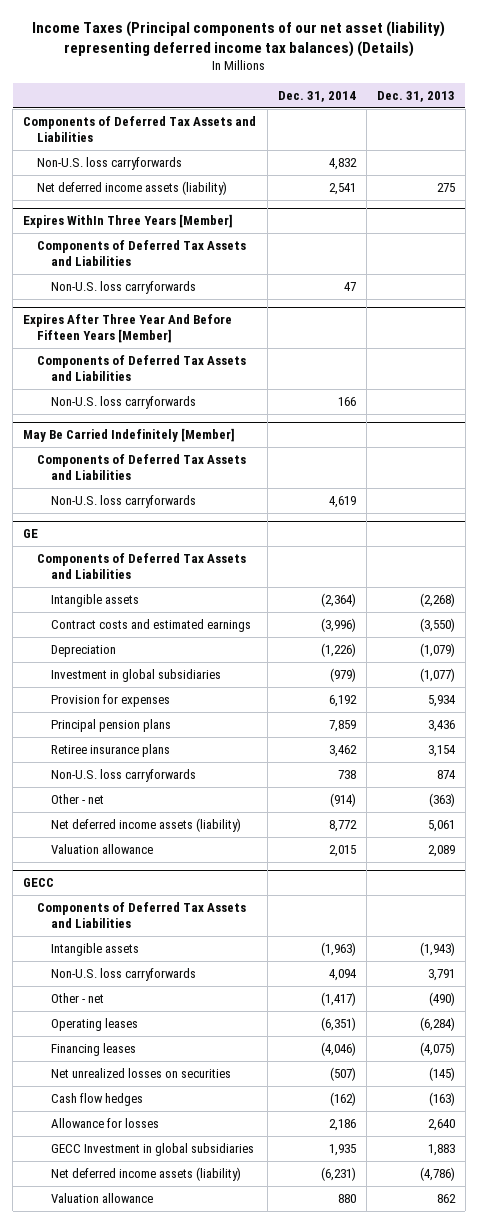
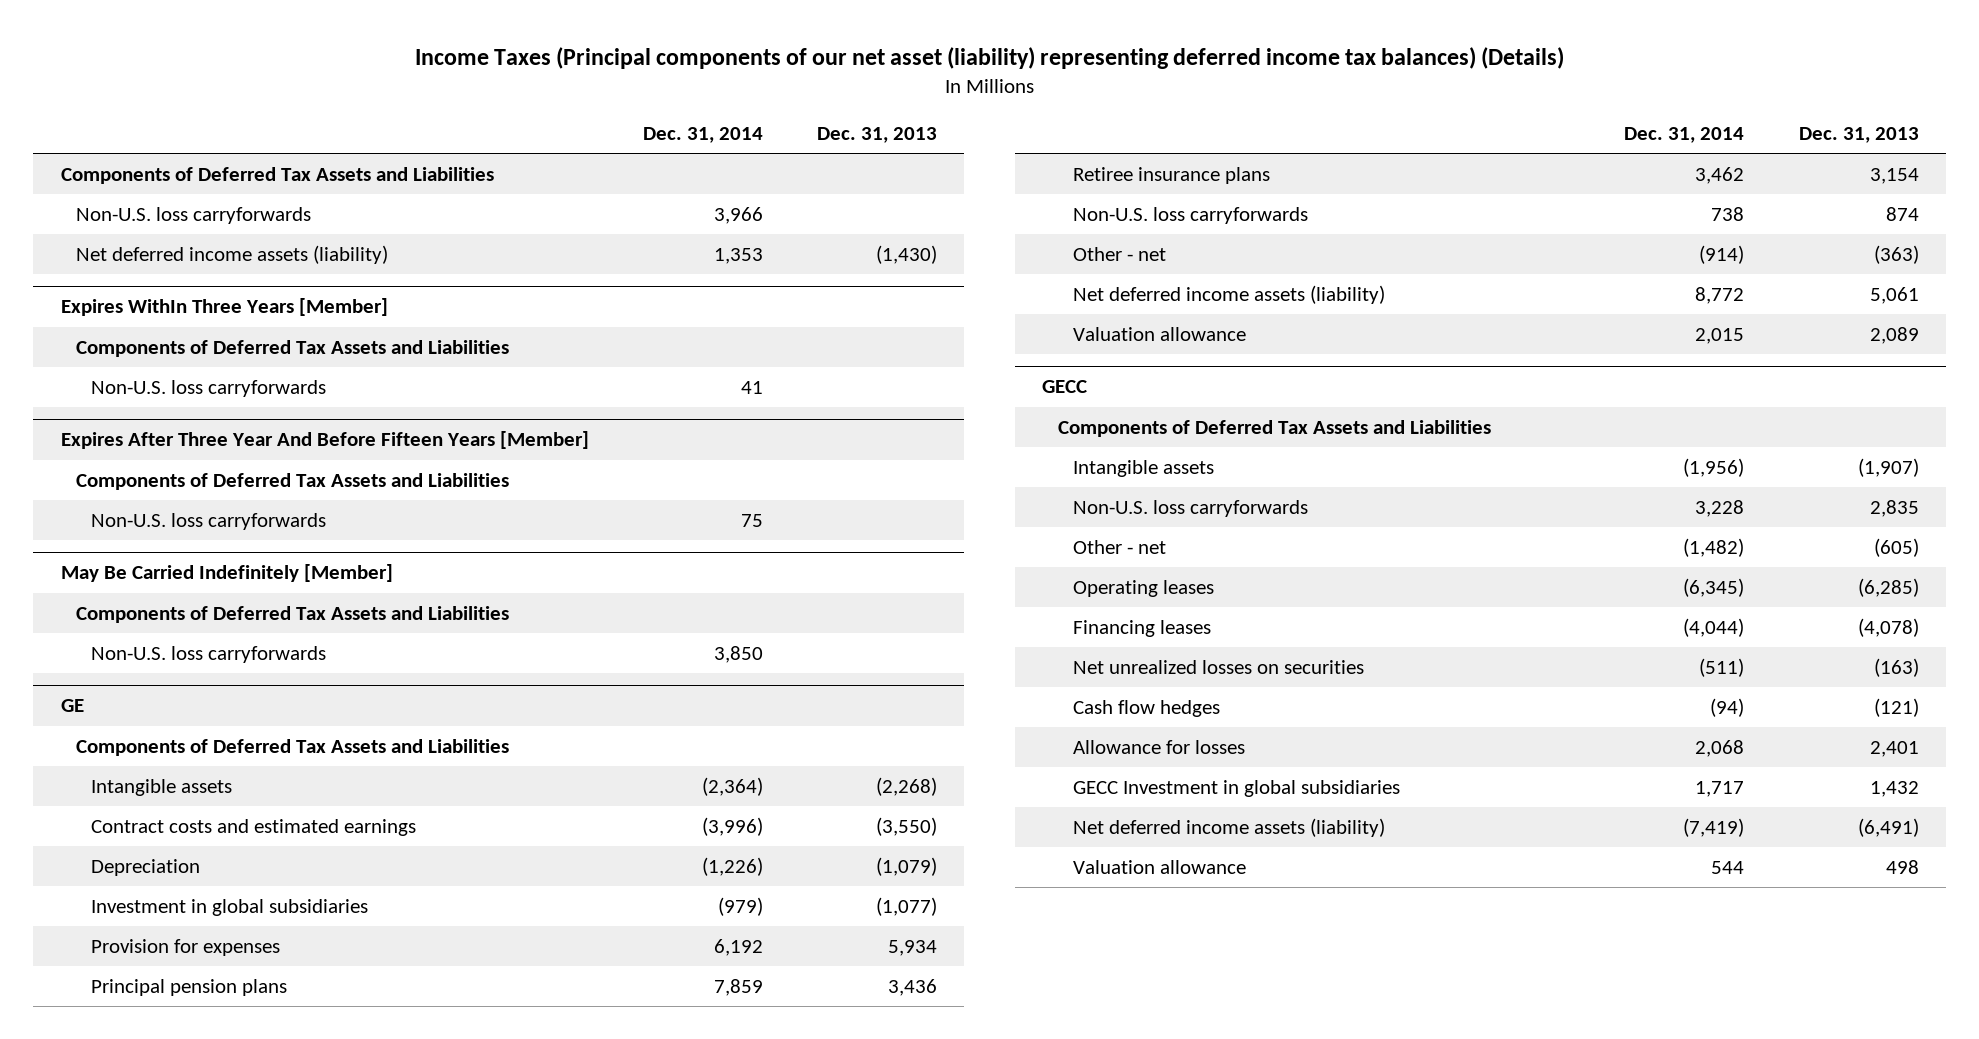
[328,157,357,170] 4,832 -> [713,206,763,224] 3,966
[328,182,356,195] 2,541 -> [713,247,763,264] 1,353
[436,182,455,192] 275 -> [876,244,938,264] (1,430)
[343,281,356,291] 47 -> [740,380,763,394] 41
[337,396,356,406] 166 -> [740,513,763,527] 75
[328,495,356,508] 4,619 -> [713,645,763,663] 3,850
[320,941,356,956] (1,963) -> [1683,457,1745,477] (1,956)
[419,941,455,956] (1,943) -> [1857,457,1919,477] (1,907)
[328,968,357,981] 4,094 -> [1695,499,1745,517] 3,228
[427,968,455,981] 3,791 -> [1869,499,1919,517] 2,835
[320,991,356,1006] (1,417) -> [1683,537,1745,557] (1,482)
[428,991,455,1006] (490) -> [1873,537,1919,557] (605)
[320,1016,356,1031] (6,351) -> [1683,577,1745,597] (6,345)
[419,1016,455,1031] (6,284) -> [1857,577,1919,597] (6,285)
[320,1041,356,1056] (4,046) -> [1683,617,1745,637] (4,044)
[419,1041,455,1056] (4,075) -> [1857,617,1919,637] (4,078)
[329,1066,356,1081] (507) -> [1699,657,1745,677] (511)
[428,1066,455,1081] (145) -> [1873,657,1919,677] (163)
[329,1091,356,1106] (162) -> [1710,697,1745,717] (94)
[428,1091,455,1106] (163) -> [1873,697,1919,717] (121)
[328,1118,356,1131] 2,186 -> [1695,739,1745,757] 2,068
[427,1118,455,1131] 2,640 -> [1869,740,1919,757] 2,401
[328,1143,356,1156] 1,935 -> [1695,780,1745,797] 1,717
[427,1143,455,1156] 1,883 -> [1869,780,1919,797] 1,432
[320,1166,356,1181] (6,231) -> [1683,817,1745,837] (7,419)
[419,1166,455,1181] (4,786) -> [1857,817,1919,837] (6,491)
[337,1193,356,1203] 880 -> [1711,860,1745,874] 544
[436,1193,456,1203] 862 -> [1885,859,1919,874] 498

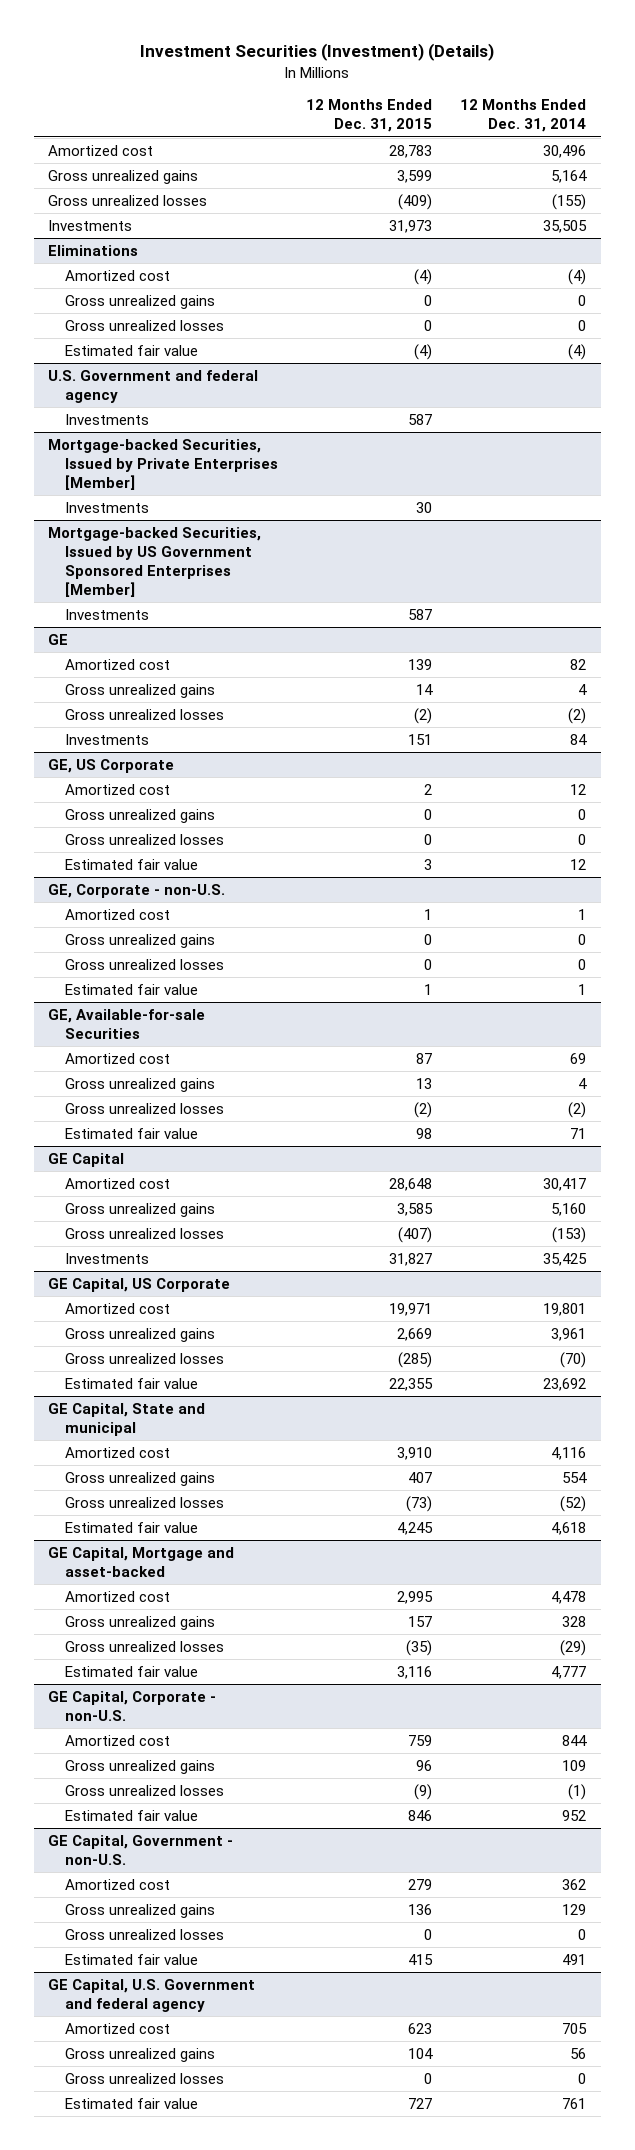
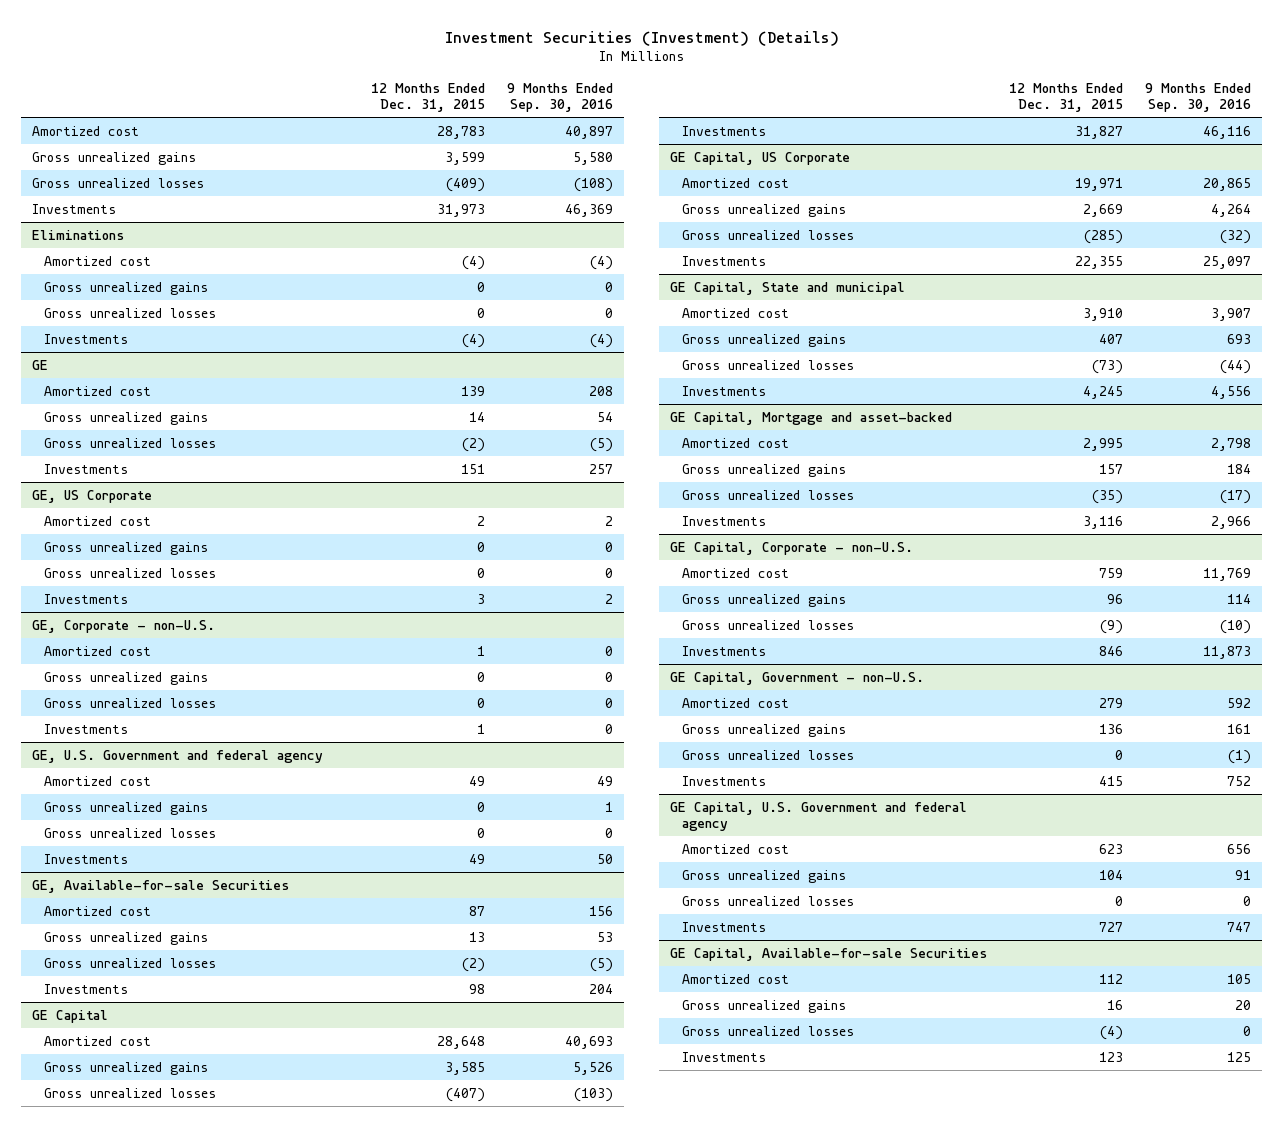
[460,99,587,133] 12 Months Ended Dec. 31, 2014 -> none
none -> [507,82,614,113] 9 Months Ended Sep. 30, 2016
[64,344,198,356] Estimated fair value -> none
[48,369,259,403] U.S. Government and federal agency -> none
[48,438,278,490] Mortgage-backed Securities, Issued by Private Enterprises [Member] -> none
[64,501,149,513] Investments -> none
[48,526,262,597] Mortgage-backed Securities, Issued by US Government Sponsored Enterprises [Member] -> none
[64,608,149,620] Investments -> none
[408,413,433,425] 587 -> [462,333,486,348] (4)
[64,858,198,870] Estimated fair value -> none
none -> [44,593,129,604] Investments
[64,983,198,995] Estimated fair value -> none
none -> [44,723,129,734] Investments
none -> [32,749,324,763] GE, U.S. Government and federal agency
none -> [44,775,152,786] Amortized cost
none -> [44,801,209,815] Gross unrealized gains
none -> [44,827,217,838] Gross unrealized losses
none -> [44,853,129,864] Investments
[64,1127,198,1139] Estimated fair value -> none
none -> [44,983,129,994] Investments
[64,1377,198,1389] Estimated fair value -> [681,255,766,266] Investments
[64,1521,198,1533] Estimated fair value -> [681,385,766,396] Investments
[64,1665,198,1677] Estimated fair value -> [681,515,766,526] Investments
[64,1809,198,1821] Estimated fair value -> [681,645,766,656] Investments
[64,1953,198,1965] Estimated fair value -> [681,775,766,786] Investments
[64,2097,198,2109] Estimated fair value -> [681,921,766,932] Investments
none -> [669,947,987,961] GE Capital, Available-for-sale Securities
none -> [681,973,789,984] Amortized cost
none -> [681,999,846,1013] Gross unrealized gains
none -> [681,1025,854,1036] Gross unrealized losses
none -> [681,1051,766,1062] Investments

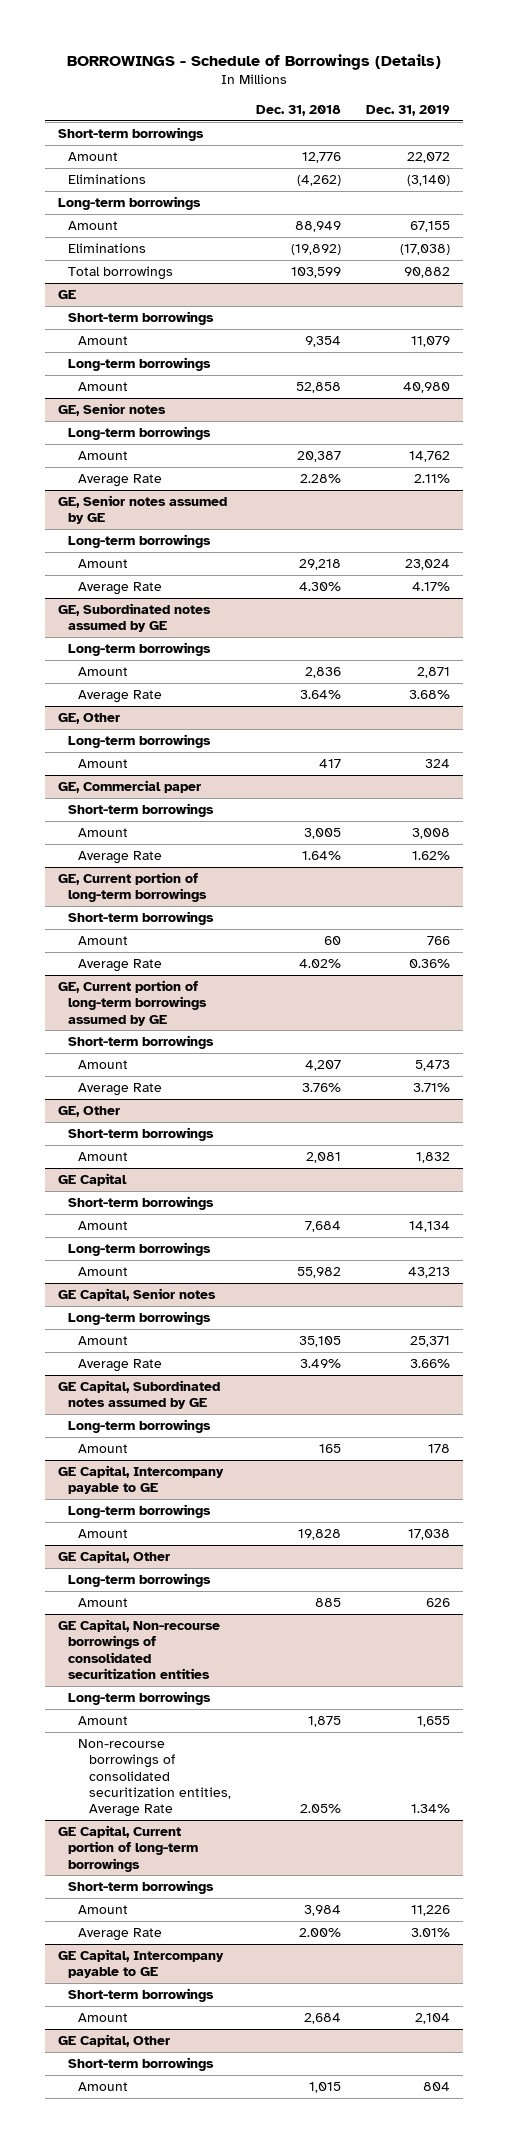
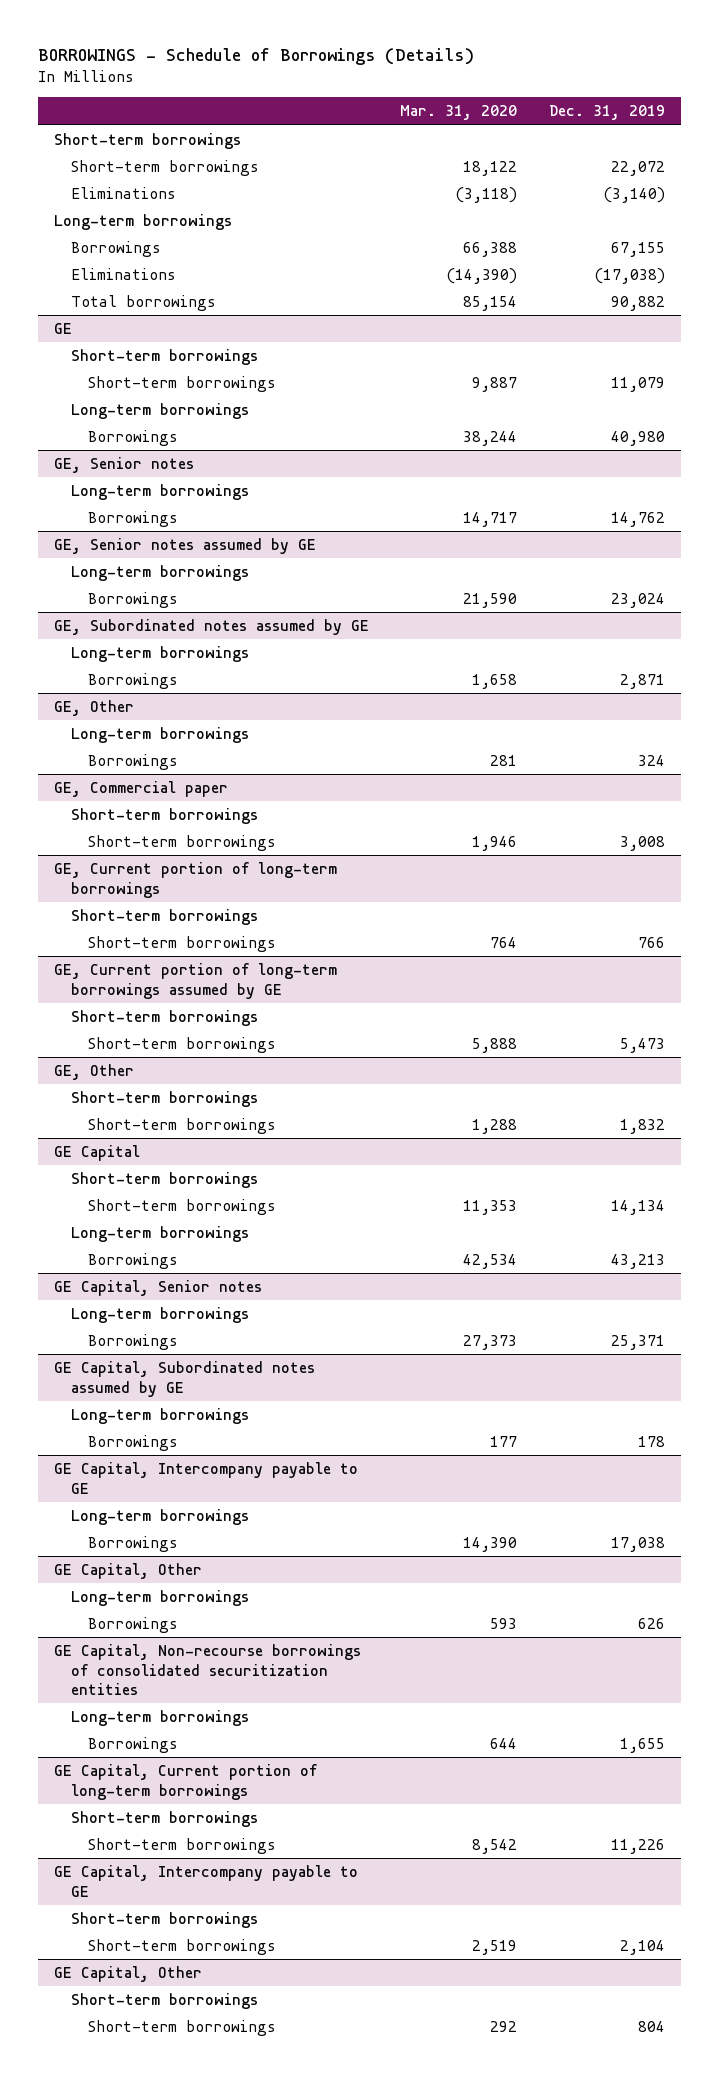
[255,104,341,116] Dec. 31, 2018 -> none
none -> [400,105,518,121] Mar. 31, 2020
[68,151,119,161] Amount -> [70,159,259,176] Short-term borrowings
[68,220,119,230] Amount -> [70,240,161,257] Borrowings
[78,335,129,345] Amount -> [87,375,276,392] Short-term borrowings
[78,381,129,391] Amount -> [87,429,178,446] Borrowings
[78,473,163,487] Average Rate -> none
[78,450,129,460] Amount -> [87,510,178,527] Borrowings
[78,581,163,595] Average Rate -> none
[78,558,129,568] Amount -> [87,591,178,608] Borrowings
[78,689,163,703] Average Rate -> none
[78,666,129,676] Amount -> [87,672,178,689] Borrowings
[78,758,129,768] Amount -> [87,753,178,770] Borrowings
[78,850,163,864] Average Rate -> none
[78,827,129,837] Amount -> [87,834,276,851] Short-term borrowings
[78,958,163,972] Average Rate -> none
[78,935,129,945] Amount -> [87,935,276,952] Short-term borrowings
[78,1082,163,1096] Average Rate -> none
[78,1059,129,1069] Amount -> [87,1036,276,1053] Short-term borrowings
[78,1151,129,1161] Amount -> [87,1117,276,1134] Short-term borrowings
[78,1220,129,1230] Amount -> [87,1198,276,1215] Short-term borrowings
[78,1266,129,1276] Amount -> [87,1252,178,1269] Borrowings
[78,1358,163,1372] Average Rate -> none
[78,1335,129,1345] Amount -> [87,1333,178,1350] Borrowings
[78,1443,129,1453] Amount -> [87,1434,178,1451] Borrowings
[78,1528,129,1538] Amount -> [87,1535,178,1552] Borrowings
[78,1597,129,1607] Amount -> [87,1616,178,1633] Borrowings
[78,1738,231,1818] Non-recourse borrowings of consolidated securitization entities, Average Rate -> none
[78,1715,129,1725] Amount -> [87,1736,178,1753] Borrowings
[78,1927,163,1941] Average Rate -> none
[78,1904,129,1914] Amount -> [87,1837,276,1854] Short-term borrowings
[78,2012,129,2022] Amount -> [87,1938,276,1955] Short-term borrowings
[78,2081,129,2091] Amount -> [87,2019,276,2036] Short-term borrowings

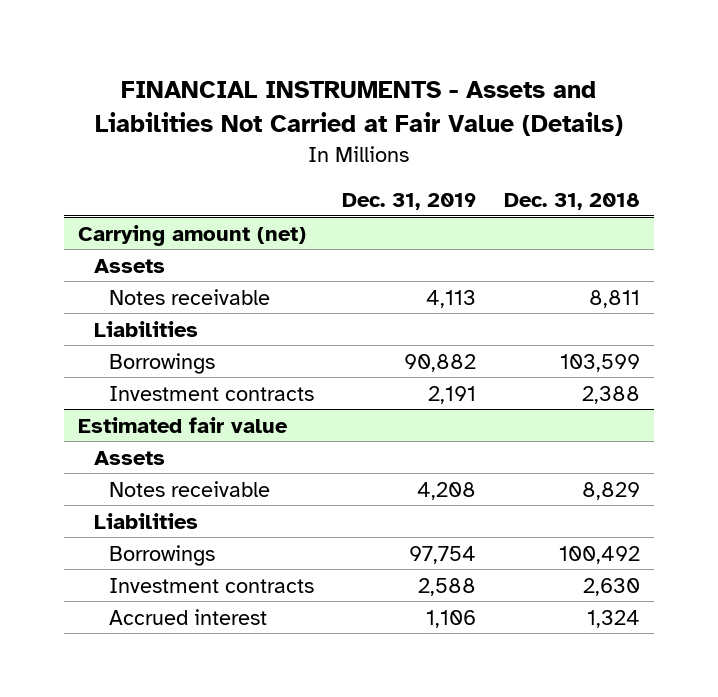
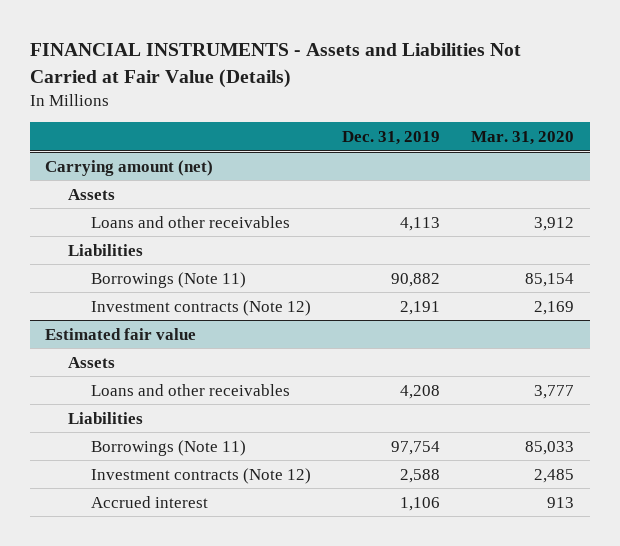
[503,193,640,211] Dec. 31, 2018 -> none
none -> [471,131,575,146] Mar. 31, 2020
[109,288,271,305] Notes receivable -> [91,215,291,228] Loans and other receivables
[109,352,216,374] Borrowings -> [91,271,247,288] Borrowings (Note 11)
[109,385,315,401] Investment contracts -> [91,299,312,316] Investment contracts (Note 12)
[109,480,271,497] Notes receivable -> [91,383,291,396] Loans and other receivables
[109,544,216,566] Borrowings -> [91,439,247,456] Borrowings (Note 11)
[109,577,315,593] Investment contracts -> [91,467,312,484] Investment contracts (Note 12)

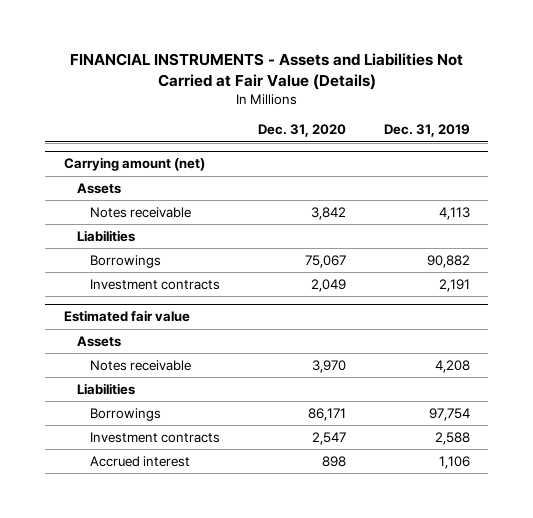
[471,131,575,146] Mar. 31, 2020 -> none
none -> [257,124,346,138] Dec. 31, 2020
[91,215,291,228] Loans and other receivables -> [89,206,191,218] Notes receivable
[91,271,247,288] Borrowings (Note 11) -> [89,254,161,268] Borrowings
[91,299,312,316] Investment contracts (Note 12) -> [89,278,220,290] Investment contracts
[91,383,291,396] Loans and other receivables -> [89,359,191,371] Notes receivable
[91,439,247,456] Borrowings (Note 11) -> [89,407,161,421] Borrowings
[91,467,312,484] Investment contracts (Note 12) -> [89,431,220,443] Investment contracts

